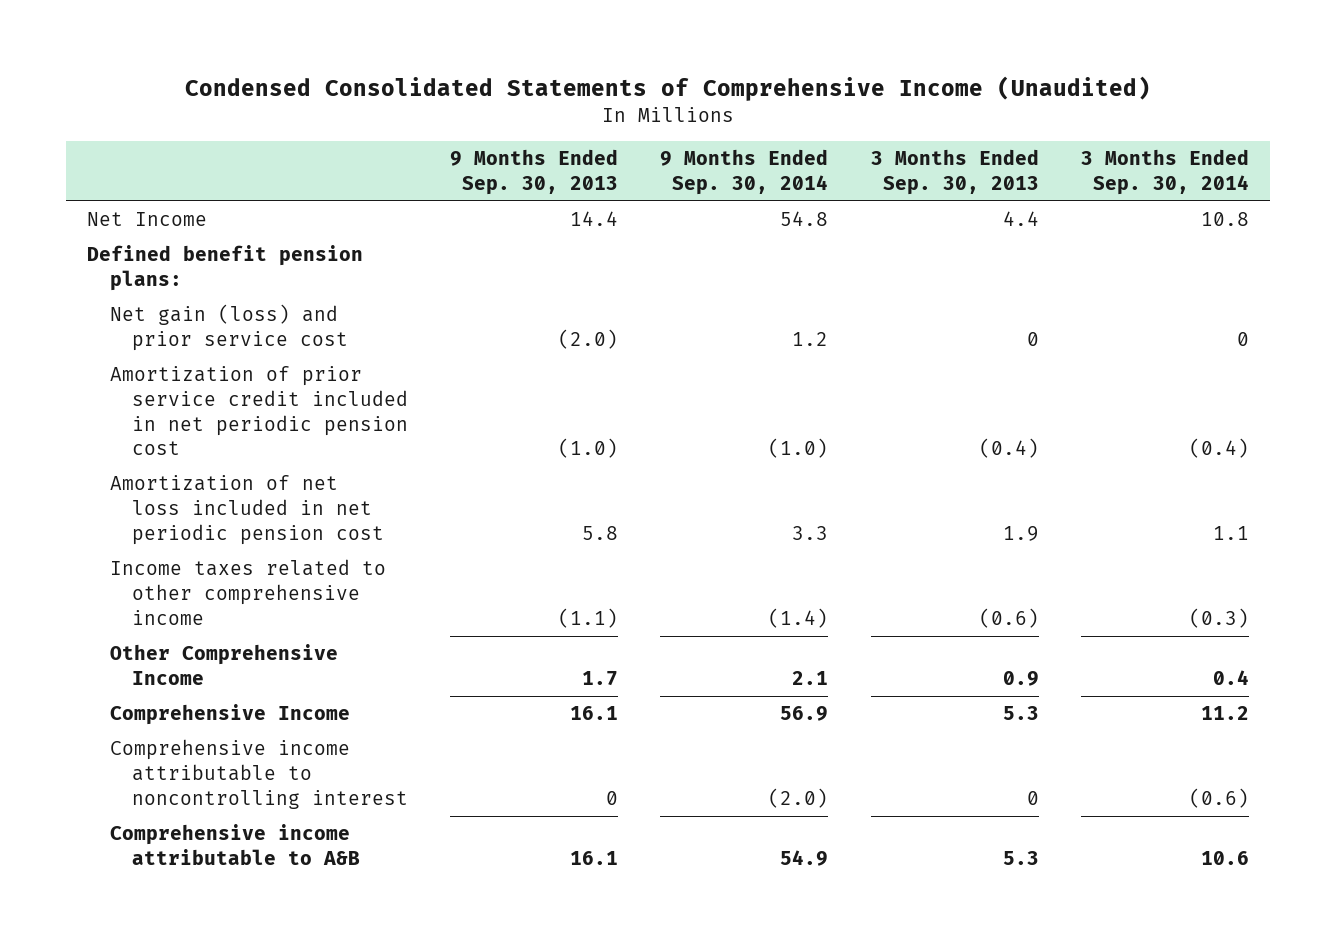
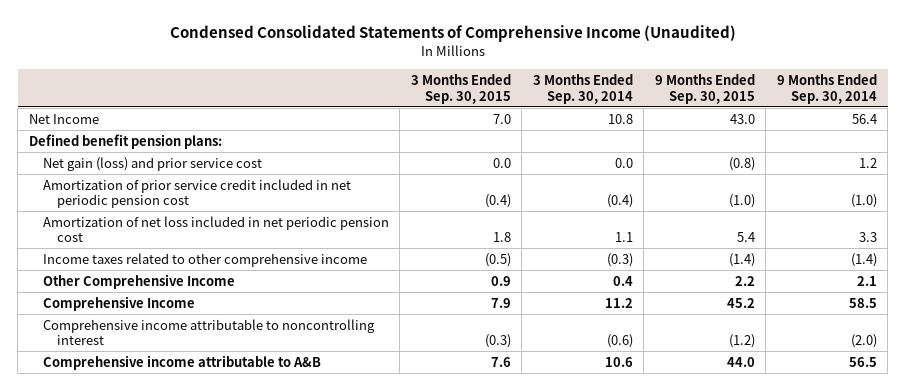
[450,149,619,196] 9 Months Ended Sep. 30, 2013 -> none
[870,149,1039,196] 3 Months Ended Sep. 30, 2013 -> none
none -> [410,74,511,104] 3 Months Ended Sep. 30, 2015
none -> [654,74,755,104] 9 Months Ended Sep. 30, 2015
[780,211,829,227] 54.8 -> [851,113,877,124] 56.4
[1237,331,1250,346] 0 -> [614,157,633,168] 0.0
[780,706,829,722] 56.9 -> [848,297,877,308] 58.5
[780,849,829,866] 54.9 -> [848,356,877,367] 56.5

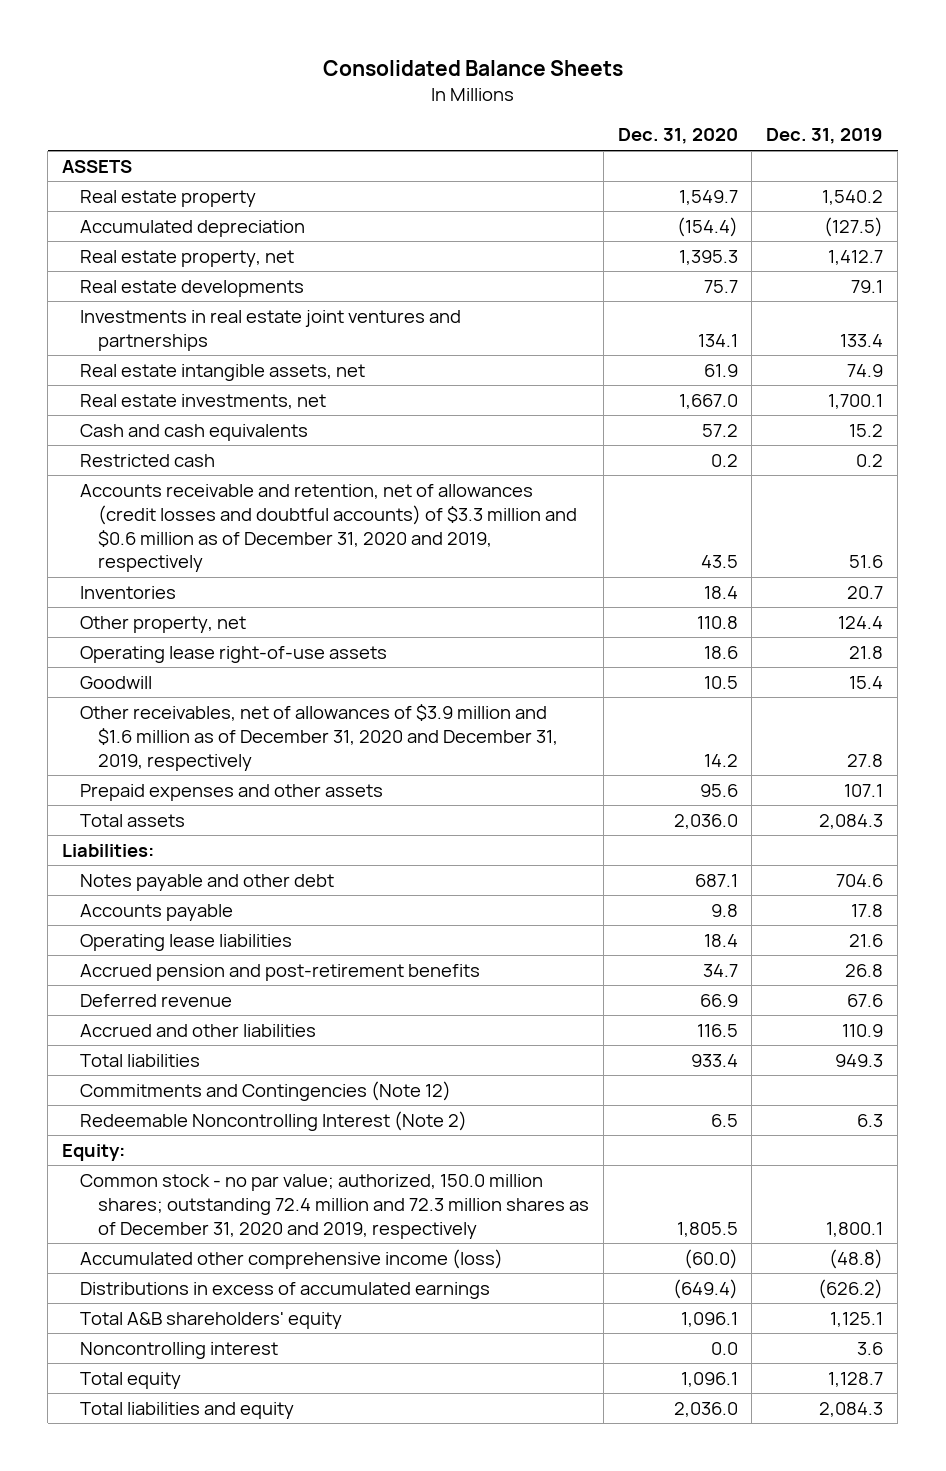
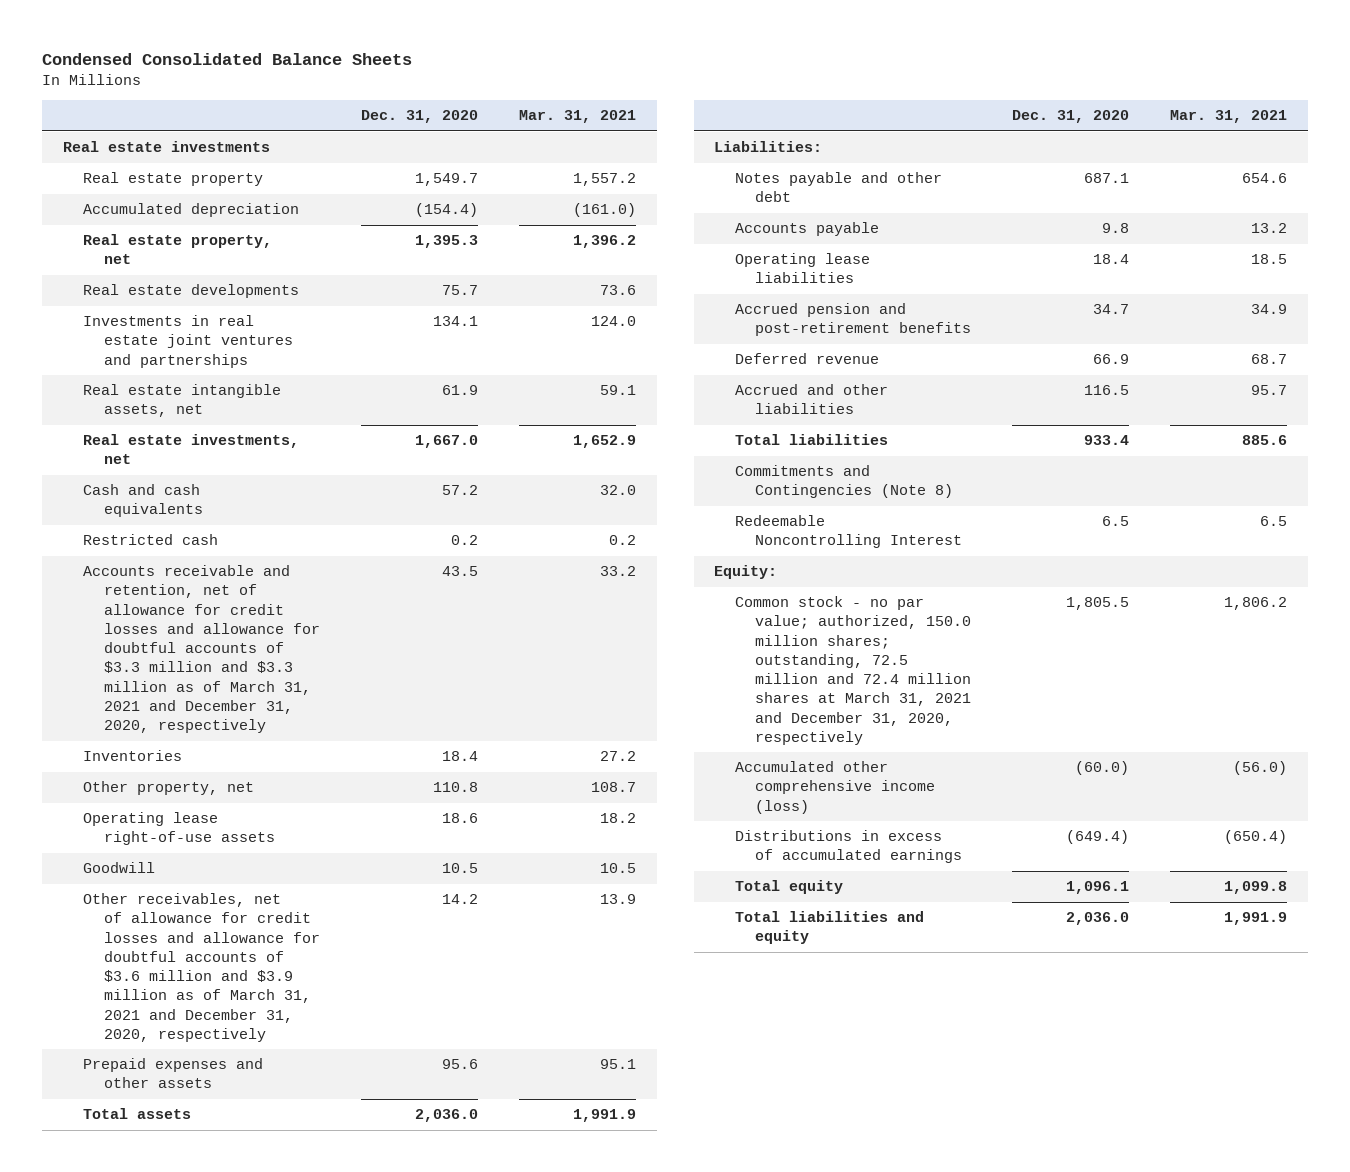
[322,60,623,77] Consolidated Balance Sheets -> [42,53,413,66] Condensed Consolidated Balance Sheets
[766,128,884,145] Dec. 31, 2019 -> none
none -> [518,110,636,124] Mar. 31, 2021
[62,159,133,173] ASSETS -> none
none -> [62,141,270,153] Real estate investments
[79,483,577,573] Accounts receivable and retention, net of allowances (credit losses and doubtful accounts) of $3.3 million and $0.6 million as of December 31, 2020 and 2019, respectively -> [83,565,320,734] Accounts receivable and retention, net of allowance for credit losses and allowance for doubtful accounts of $3.3 million and $3.3 million as of March 31, 2021 and December 31, 2020, respectively
[79,703,558,771] Other receivables, net of allowances of $3.9 million and $1.6 million as of December 31, 2020 and December 31, 2019, respectively -> [83,893,320,1042] Other receivables, net of allowance for credit losses and allowance for doubtful accounts of $3.6 million and $3.9 million as of March 31, 2021 and December 31, 2020, respectively
[79,1080,451,1101] Commitments and Contingencies (Note 12) -> [734,465,954,499] Commitments and Contingencies (Note 8)
[79,1110,467,1131] Redeemable Noncontrolling Interest (Note 2) -> [734,515,963,549] Redeemable Noncontrolling Interest
[79,1173,589,1239] Common stock - no par value; authorized, 150.0 million shares; outstanding 72.4 million and 72.3 million shares as of December 31, 2020 and 2019, respectively -> [734,596,972,745] Common stock - no par value; authorized, 150.0 million shares; outstanding, 72.5 million and 72.4 million shares at March 31, 2021 and December 31, 2020, respectively
[79,1311,342,1329] Total A&B shareholders' equity -> none
[79,1341,278,1359] Noncontrolling interest -> none

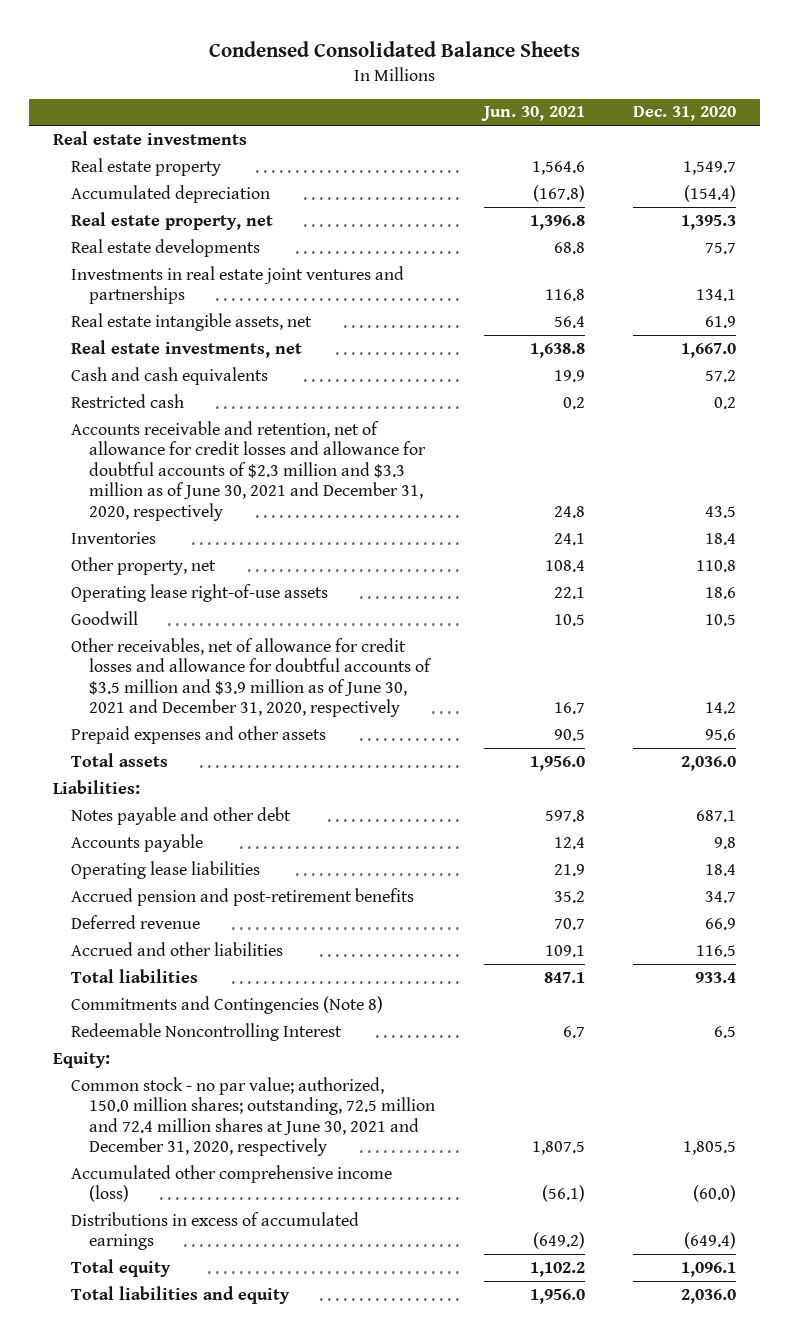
[518,110,636,124] Mar. 31, 2021 -> none
none -> [480,106,585,122] Jun. 30, 2021
[83,565,320,734] Accounts receivable and retention, net of allowance for credit losses and allowance for doubtful accounts of $3.3 million and $3.3 million as of March 31, 2021 and December 31, 2020, respectively -> [71,420,427,521] Accounts receivable and retention, net of allowance for credit losses and allowance for doubtful accounts of $2.3 million and $3.3 million as of June 30, 2021 and December 31, 2020, respectively
[83,893,320,1042] Other receivables, net of allowance for credit losses and allowance for doubtful accounts of $3.6 million and $3.9 million as of March 31, 2021 and December 31, 2020, respectively -> [71,637,433,718] Other receivables, net of allowance for credit losses and allowance for doubtful accounts of $3.5 million and $3.9 million as of June 30, 2021 and December 31, 2020, respectively
[734,596,972,745] Common stock - no par value; authorized, 150.0 million shares; outstanding, 72.5 million and 72.4 million shares at March 31, 2021 and December 31, 2020, respectively -> [71,1076,436,1157] Common stock - no par value; authorized, 150.0 million shares; outstanding, 72.5 million and 72.4 million shares at June 30, 2021 and December 31, 2020, respectively

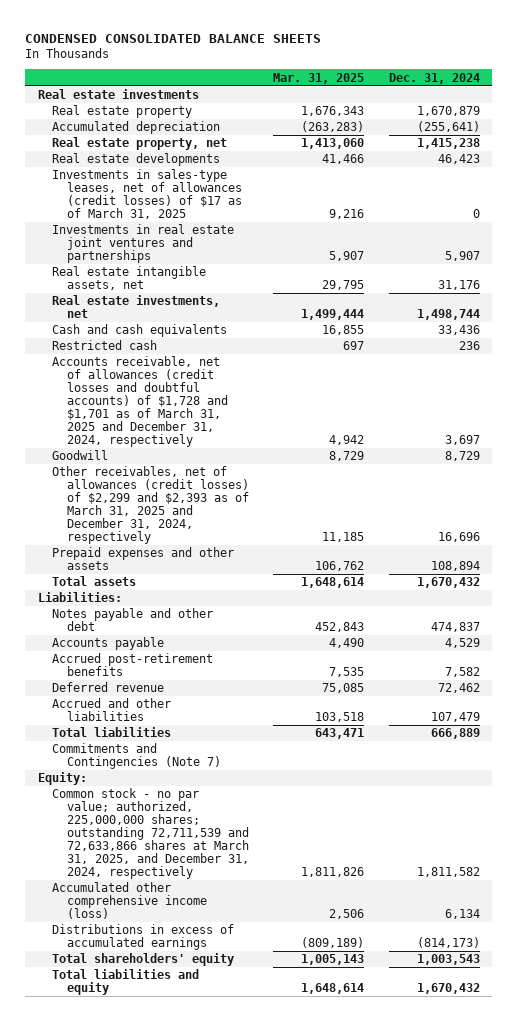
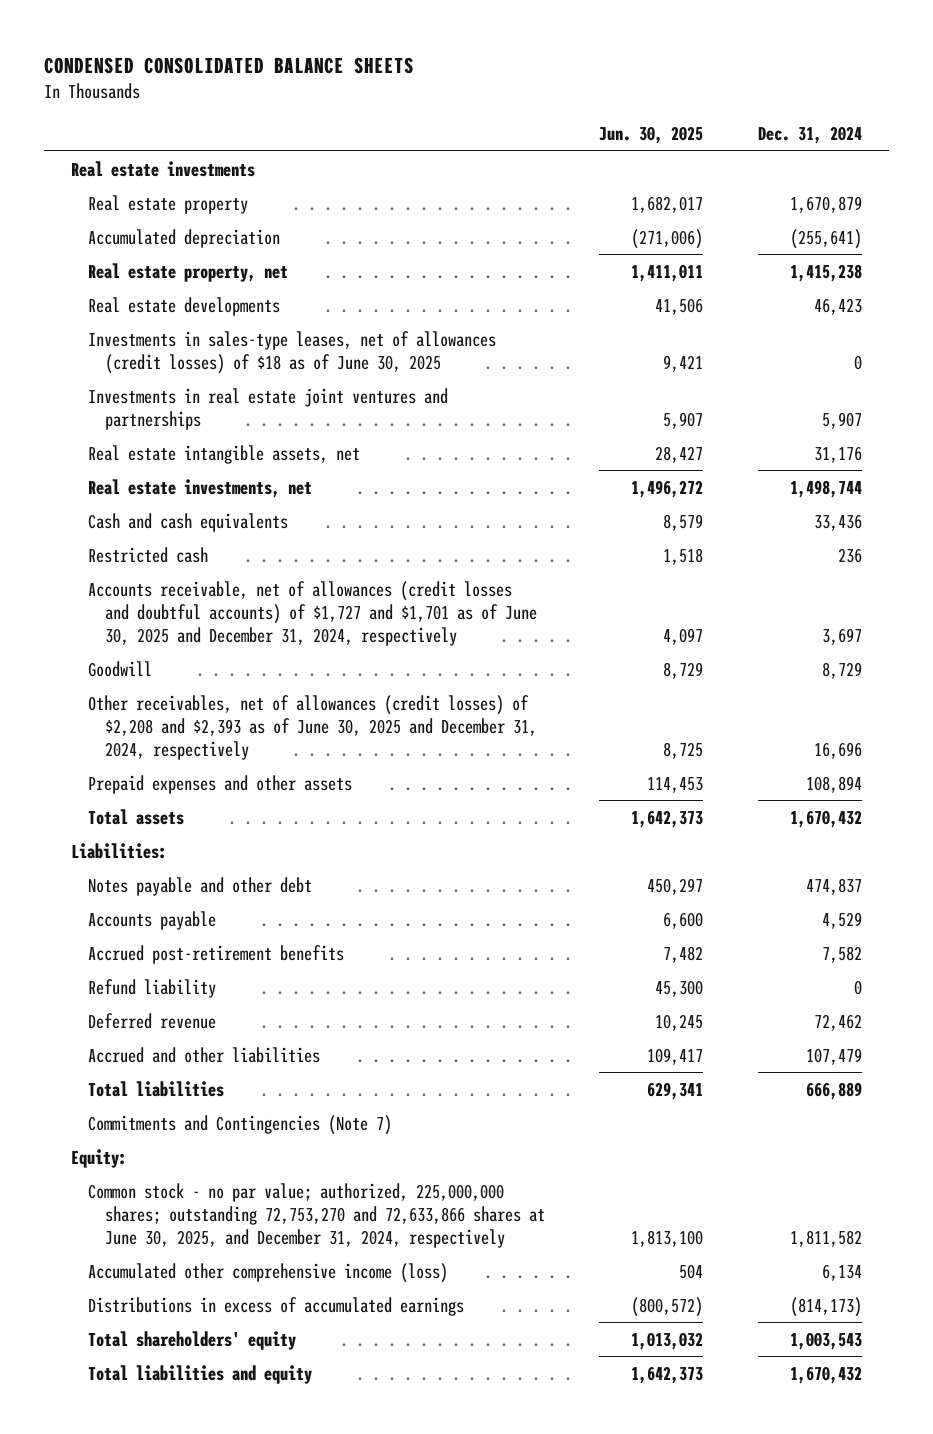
[273,72,365,84] Mar. 31, 2025 -> none
none -> [599,125,704,144] Jun. 30, 2025
[52,169,242,220] Investments in sales-type leases, net of allowances (credit losses) of $17 as of March 31, 2025 -> [88,330,497,374] Investments in sales-type leases, net of allowances (credit losses) of $18 as of June 30, 2025
[52,356,228,448] Accounts receivable, net of allowances (credit losses and doubtful accounts) of $1,728 and $1,701 as of March 31, 2025 and December 31, 2024, respectively -> [88,580,538,646] Accounts receivable, net of allowances (credit losses and doubtful accounts) of $1,727 and $1,701 as of June 30, 2025 and December 31, 2024, respectively
[52,466,249,545] Other receivables, net of allowances (credit losses) of $2,299 and $2,393 as of March 31, 2025 and December 31, 2024, respectively -> [88,694,538,760] Other receivables, net of allowances (credit losses) of $2,208 and $2,393 as of June 30, 2025 and December 31, 2024, respectively
none -> [88,978,217,998] Refund liability
[52,788,249,880] Common stock - no par value; authorized, 225,000,000 shares; outstanding 72,711,539 and 72,633,866 shares at March 31, 2025, and December 31, 2024, respectively -> [88,1182,546,1248] Common stock - no par value; authorized, 225,000,000 shares; outstanding 72,753,270 and 72,633,866 shares at June 30, 2025, and December 31, 2024, respectively

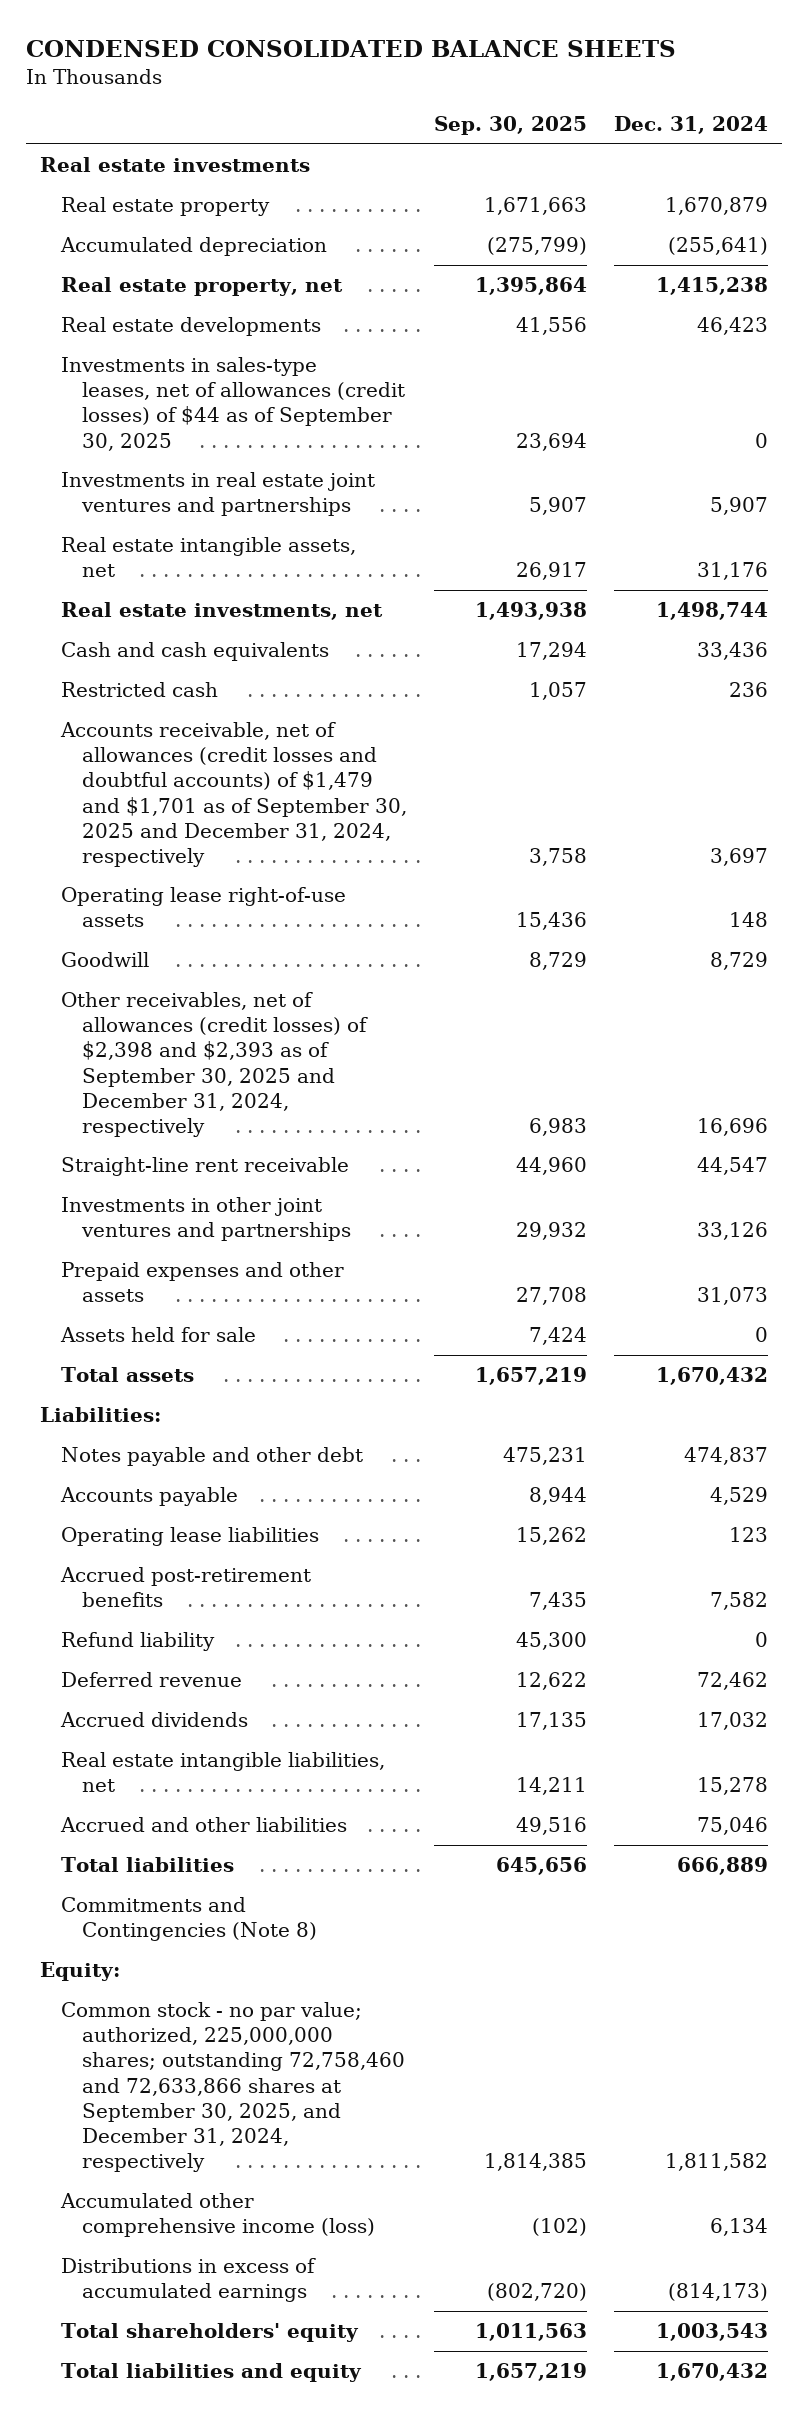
[599,125,704,144] Jun. 30, 2025 -> none
none -> [434,116,588,136] Sep. 30, 2025
[88,330,497,374] Investments in sales-type leases, net of allowances (credit losses) of $18 as of June 30, 2025 -> [60,357,406,451] Investments in sales-type leases, net of allowances (credit losses) of $44 as of September 30, 2025
[88,580,538,646] Accounts receivable, net of allowances (credit losses and doubtful accounts) of $1,727 and $1,701 as of June 30, 2025 and December 31, 2024, respectively -> [59,722,408,867] Accounts receivable, net of allowances (credit losses and doubtful accounts) of $1,479 and $1,701 as of September 30, 2025 and December 31, 2024, respectively
none -> [60,887,346,928] Operating lease right-of-use assets
[88,694,538,760] Other receivables, net of allowances (credit losses) of $2,208 and $2,393 as of June 30, 2025 and December 31, 2024, respectively -> [60,992,369,1137] Other receivables, net of allowances (credit losses) of $2,398 and $2,393 as of September 30, 2025 and December 31, 2024, respectively
none -> [60,1157,349,1177] Straight-line rent receivable
none -> [60,1197,352,1242] Investments in other joint ventures and partnerships
[805,775,862,793] 108,894 -> [697,1287,769,1306] 31,073
none -> [59,1327,256,1343] Assets held for sale
none -> [60,1527,319,1547] Operating lease liabilities
none -> [59,1712,248,1728] Accrued dividends
none -> [60,1752,385,1793] Real estate intangible liabilities, net
[805,1047,862,1065] 107,479 -> [697,1817,769,1836] 75,046
[88,1114,393,1135] Commitments and Contingencies (Note 7) -> [60,1897,318,1942] Commitments and Contingencies (Note 8)
[88,1182,546,1248] Common stock - no par value; authorized, 225,000,000 shares; outstanding 72,753,270 and 72,633,866 shares at June 30, 2025, and December 31, 2024, respectively -> [60,2002,406,2172] Common stock - no par value; authorized, 225,000,000 shares; outstanding 72,758,460 and 72,633,866 shares at September 30, 2025, and December 31, 2024, respectively

